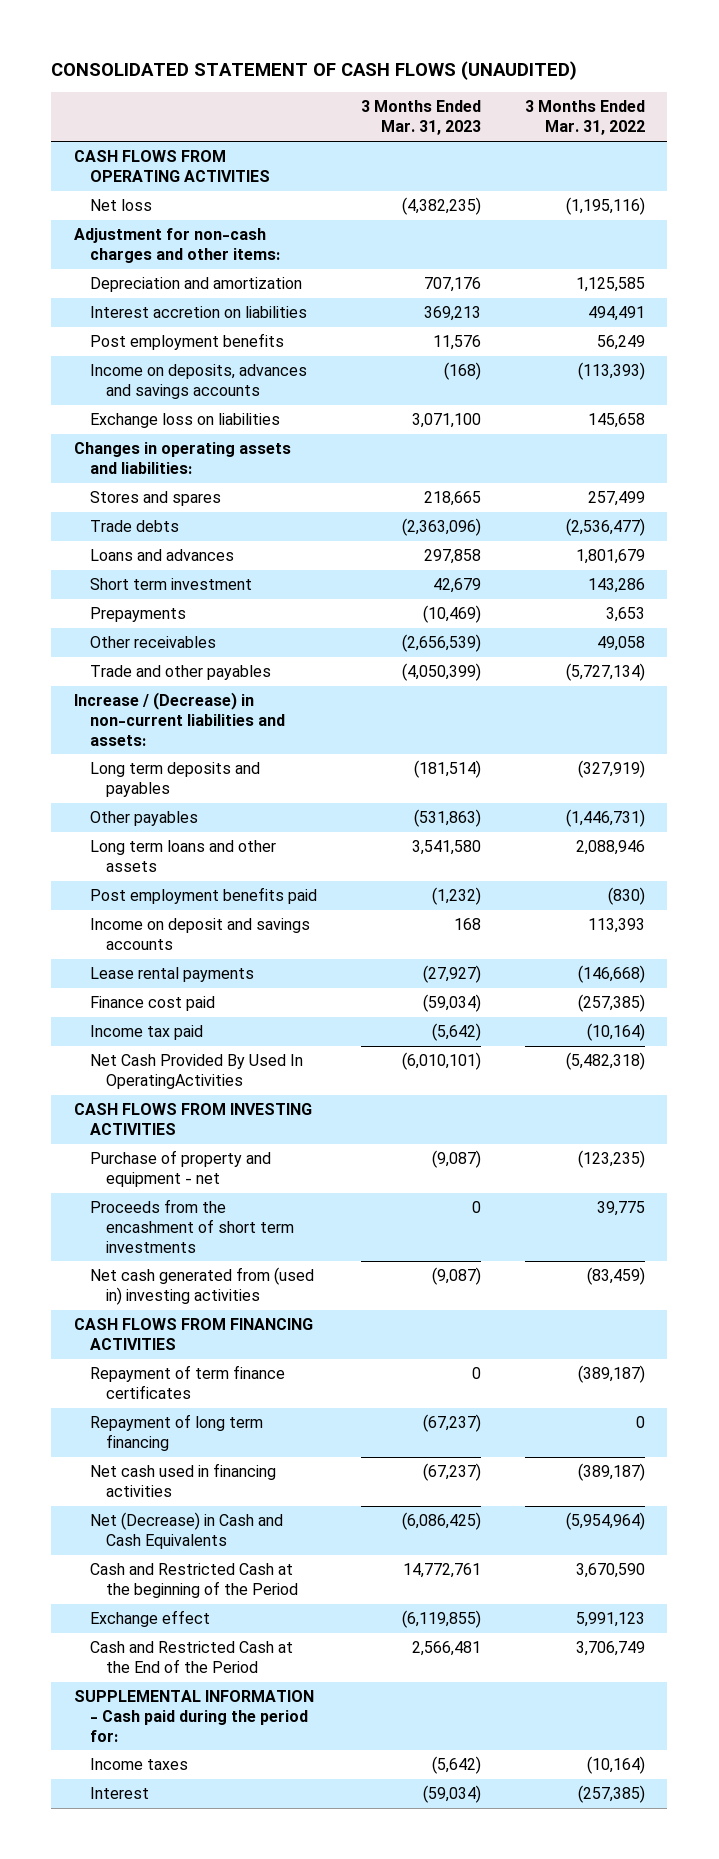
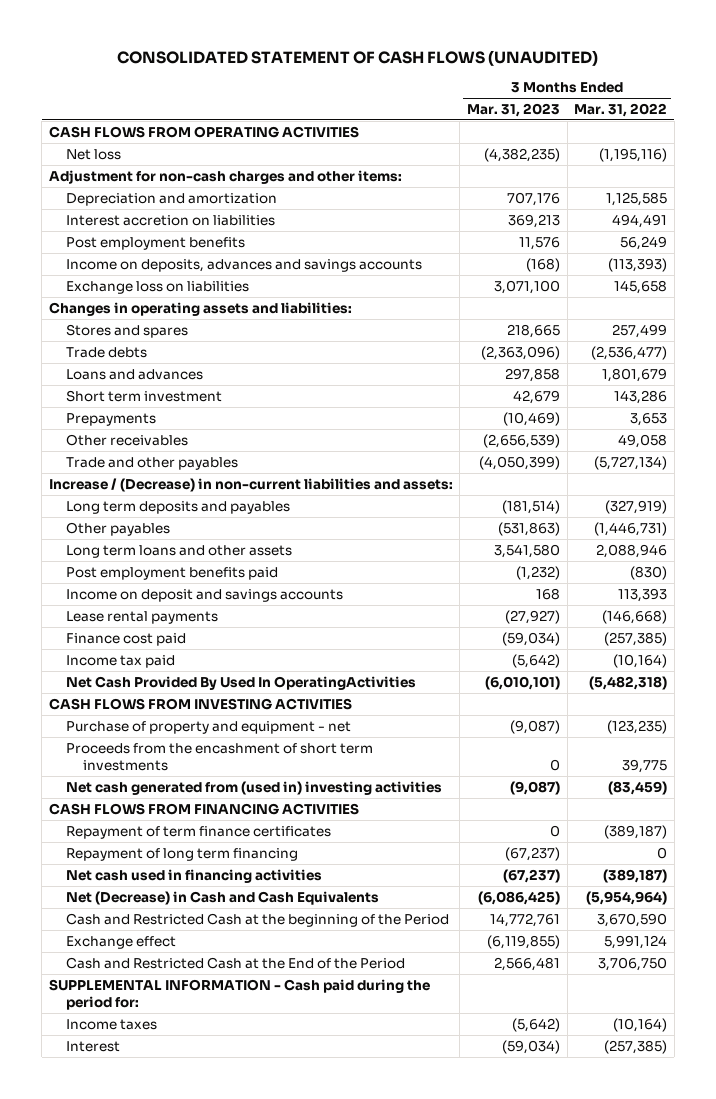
[576,1612,646,1628] 5,991,123 -> [604,934,668,949] 5,991,124
[576,1641,646,1657] 3,706,749 -> [598,956,668,971] 3,706,750

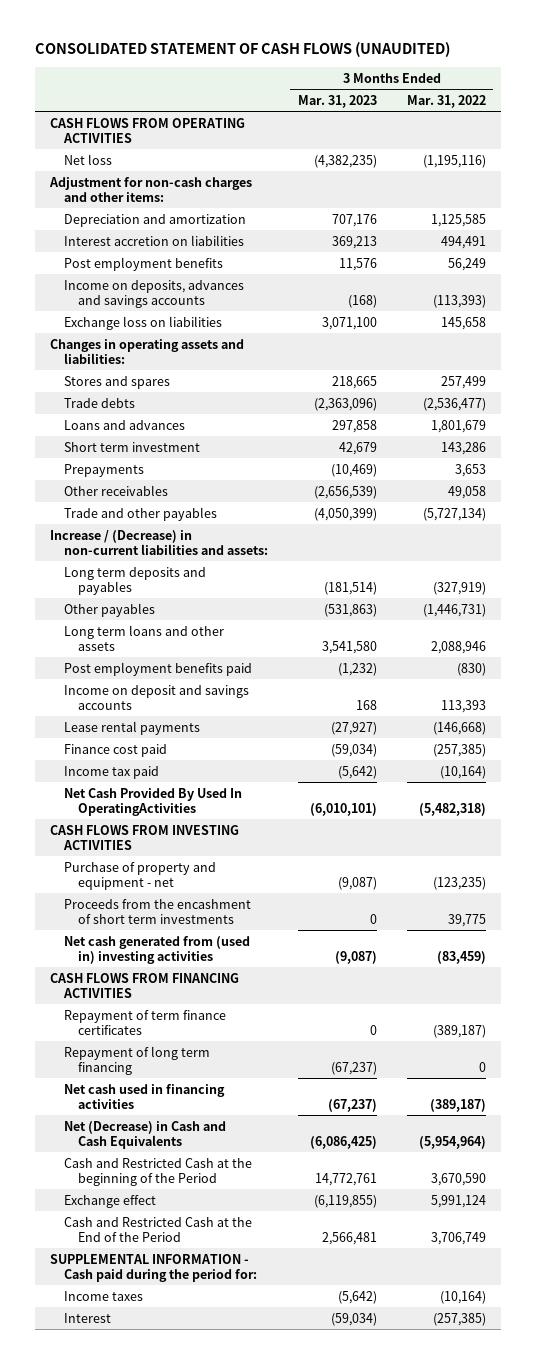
[598,956,668,971] 3,706,750 -> [430,1232,486,1246] 3,706,749

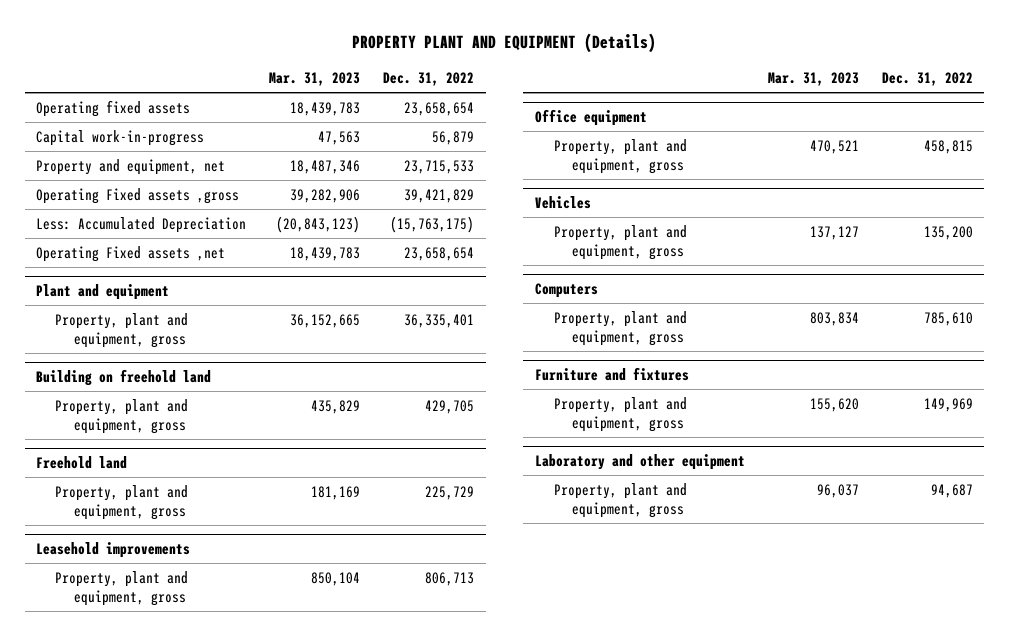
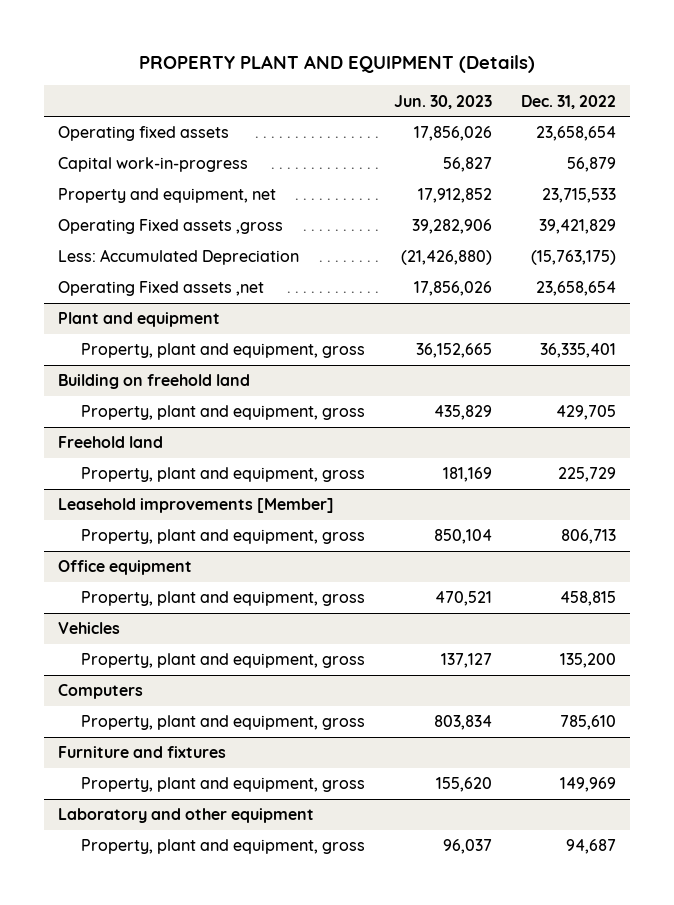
[269,72,361,87] Mar. 31, 2023 -> none
none -> [393,94,492,109] Jun. 30, 2023
[36,542,191,559] Leasehold improvements -> [58,498,335,514] Leasehold improvements [Member]

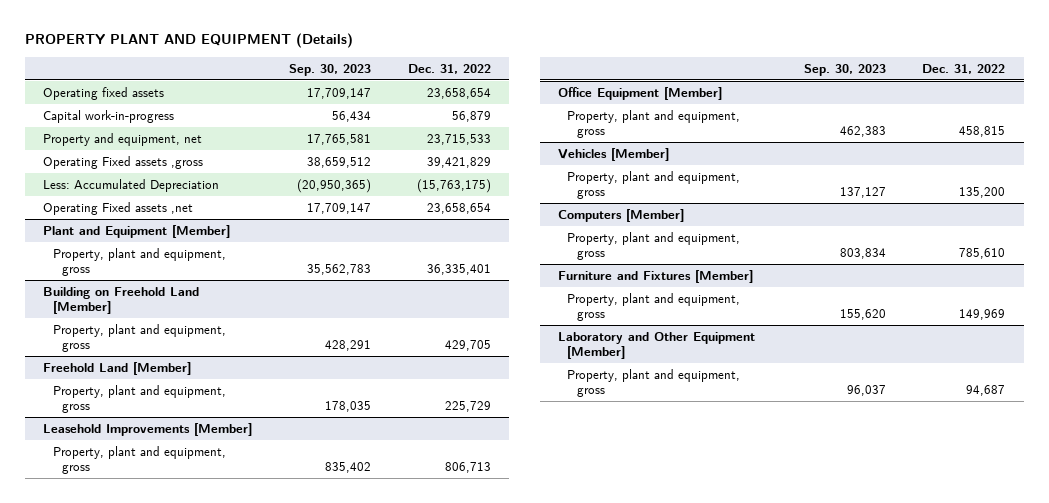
[393,94,492,109] Jun. 30, 2023 -> none
none -> [289,63,372,76] Sep. 30, 2023
[58,312,221,328] Plant and equipment -> [43,224,231,238] Plant and Equipment [Member]
[58,374,251,390] Building on freehold land -> [43,286,200,314] Building on Freehold Land [Member]
[58,436,164,449] Freehold land -> [43,361,192,375] Freehold Land [Member]
[58,498,335,514] Leasehold improvements [Member] -> [43,422,253,436] Leasehold Improvements [Member]
[58,560,193,576] Office equipment -> [558,86,723,100] Office Equipment [Member]
[58,622,121,635] Vehicles -> [558,147,670,161] Vehicles [Member]
[58,684,144,700] Computers -> [558,208,685,222] Computers [Member]
[58,746,227,759] Furniture and fixtures -> [558,269,754,283] Furniture and Fixtures [Member]
[58,808,315,824] Laboratory and other equipment -> [558,331,756,359] Laboratory and Other Equipment [Member]

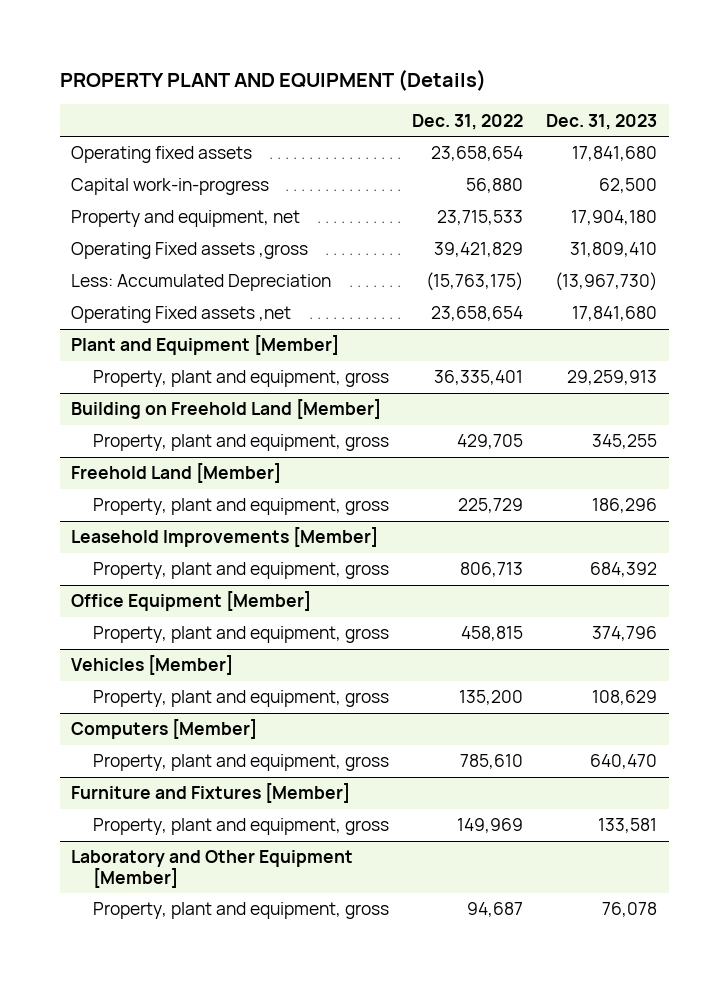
[289,63,372,76] Sep. 30, 2023 -> none
none -> [546,113,658,130] Dec. 31, 2023
[451,110,491,122] 56,879 -> [466,178,524,194] 56,880

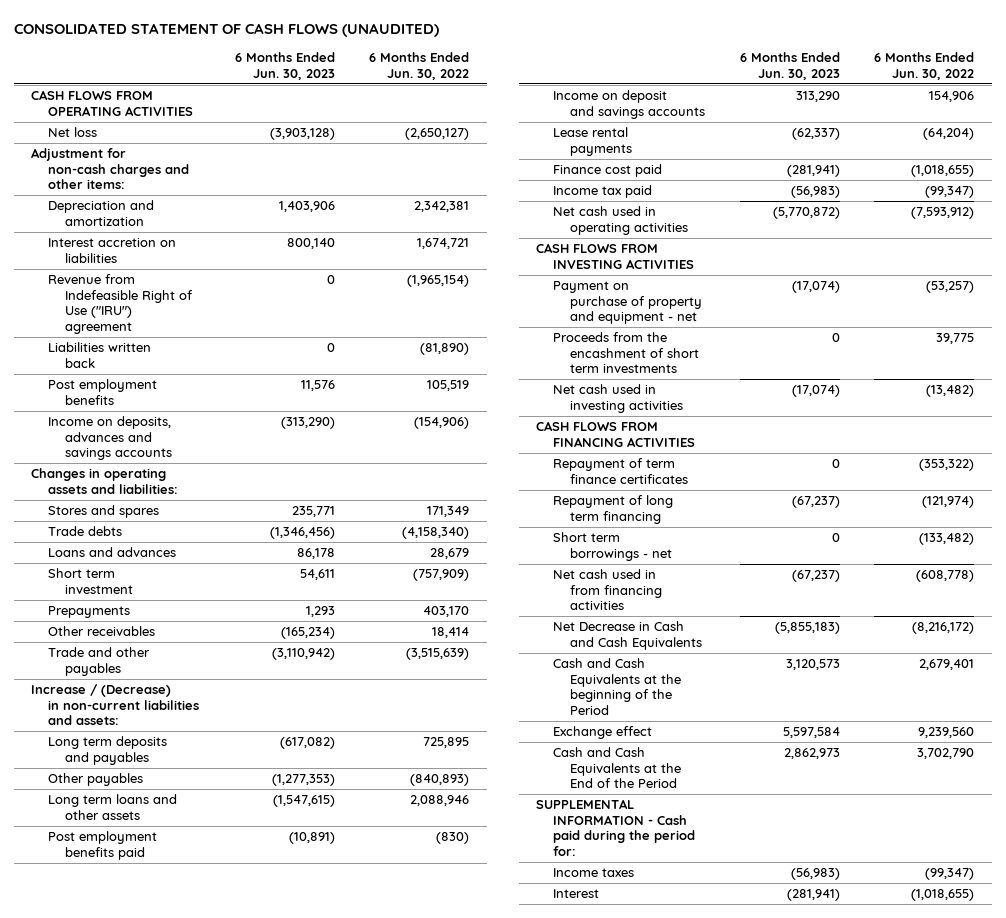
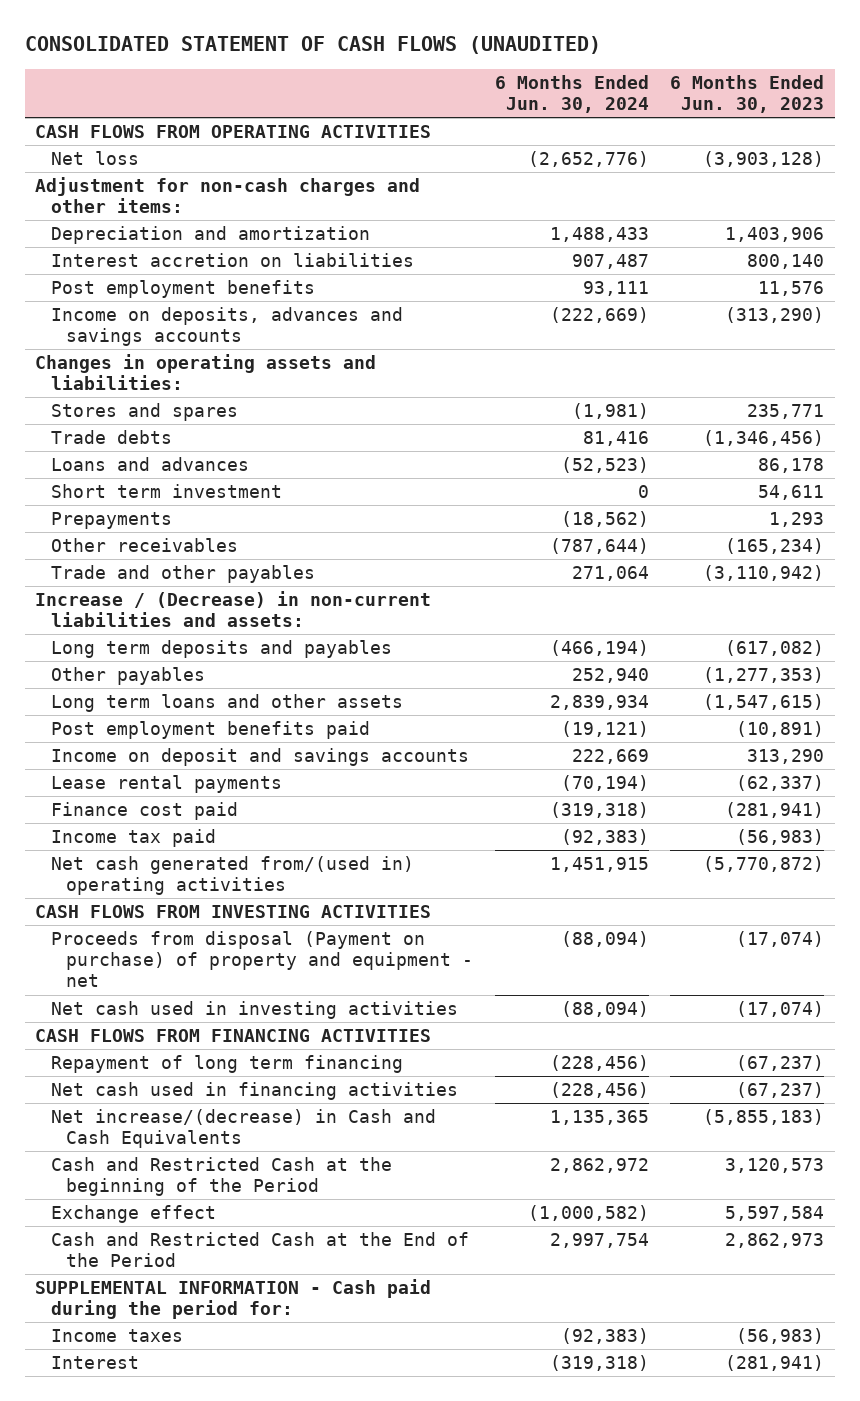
[369,52,470,80] 6 Months Ended Jun. 30, 2022 -> none
none -> [494,74,649,113] 6 Months Ended Jun. 30, 2024
[48,274,194,334] Revenue from Indefeasible Right of Use ("IRU") agreement -> none
[48,342,152,368] Liabilities written back -> none
[553,206,689,235] Net cash used in operating activities -> [50,855,414,896] Net cash generated from/(used in) operating activities
[553,332,700,374] Proceeds from the encashment of short term investments -> none
[553,281,703,325] Payment on purchase of property and equipment - net -> [50,930,474,988] Proceeds from disposal (Payment on purchase) of property and equipment - net
[553,458,689,484] Repayment of term finance certificates -> none
[553,532,673,561] Short term borrowings - net -> none
[553,569,663,611] Net cash used in from financing activities -> [50,1081,458,1100] Net cash used in financing activities
[553,621,703,650] Net Decrease in Cash and Cash Equivalents -> [50,1108,436,1149] Net increase/(decrease) in Cash and Cash Equivalents
[553,658,682,715] Cash and Cash Equivalents at the beginning of the Period -> [50,1156,392,1197] Cash and Restricted Cash at the beginning of the Period
[553,747,682,789] Cash and Cash Equivalents at the End of the Period -> [50,1231,469,1268] Cash and Restricted Cash at the End of the Period

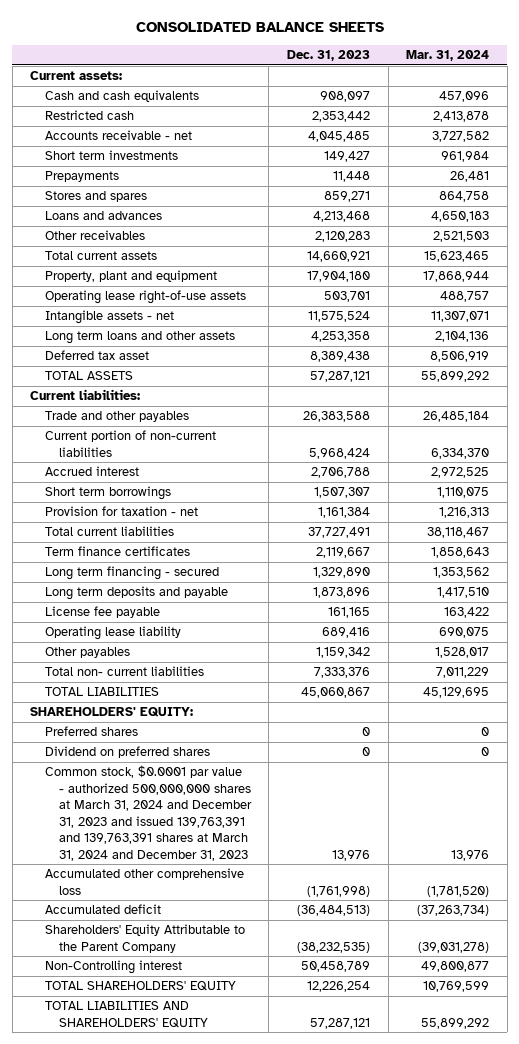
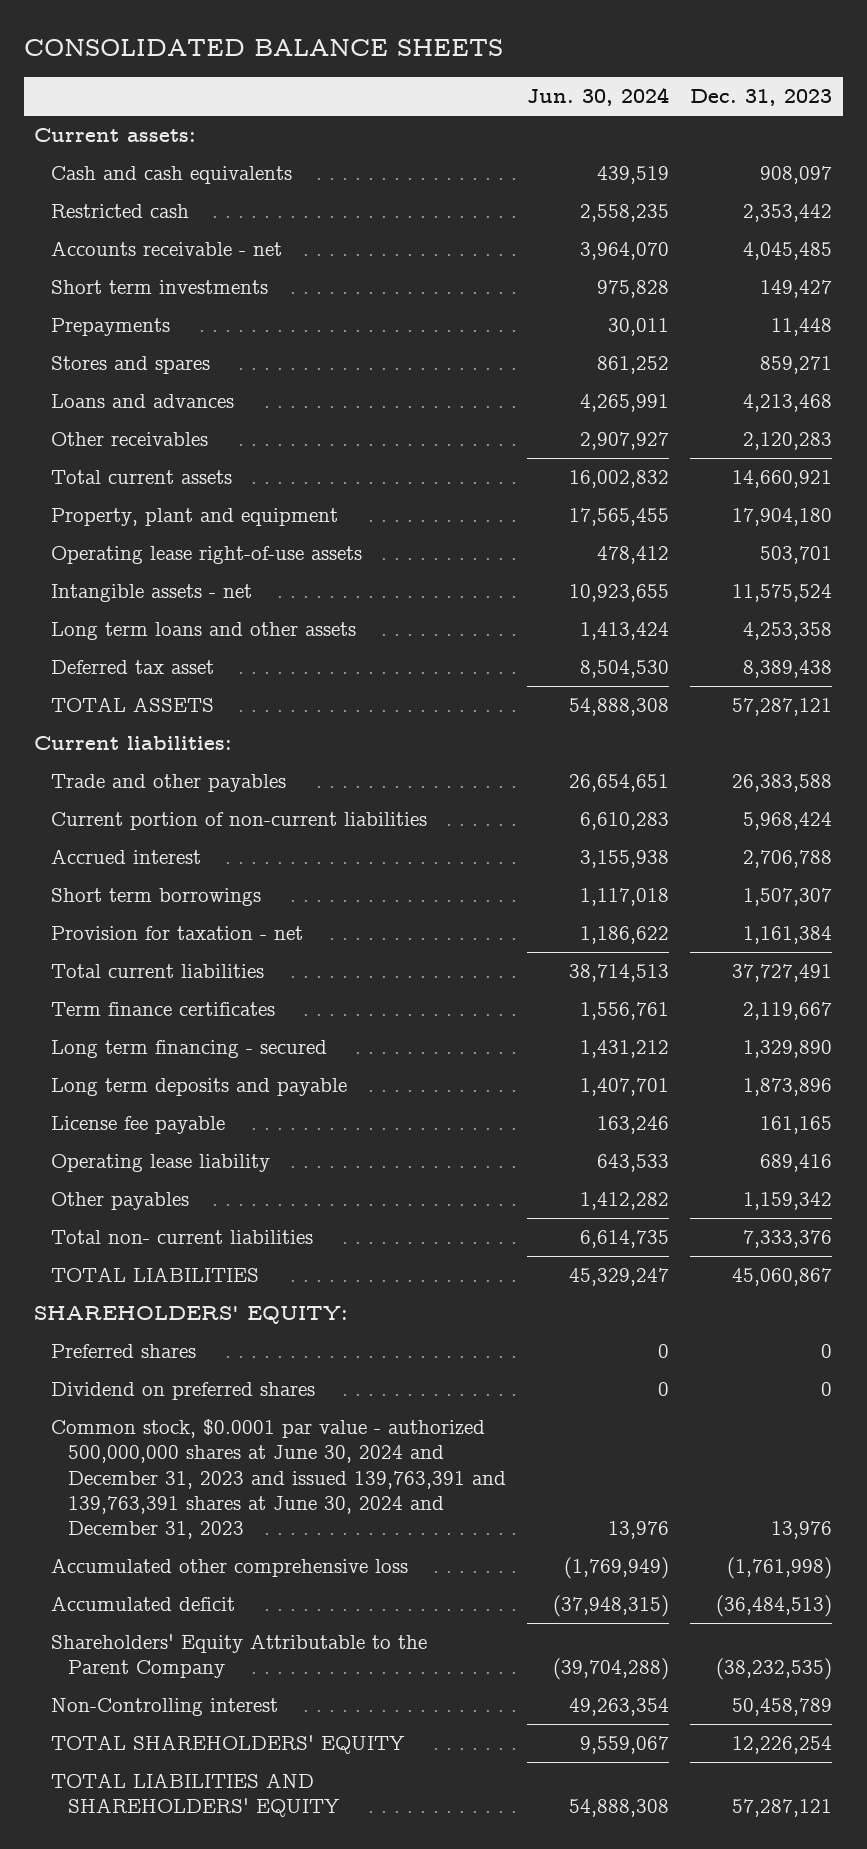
[406,50,490,62] Mar. 31, 2024 -> none
none -> [527,87,670,107] Jun. 30, 2024
[44,765,252,861] Common stock, $0.0001 par value - authorized 500,000,000 shares at March 31, 2024 and December 31, 2023 and issued 139,763,391 and 139,763,391 shares at March 31, 2024 and December 31, 2023 -> [51,1419,507,1540] Common stock, $0.0001 par value - authorized 500,000,000 shares at June 30, 2024 and December 31, 2023 and issued 139,763,391 and 139,763,391 shares at June 30, 2024 and December 31, 2023

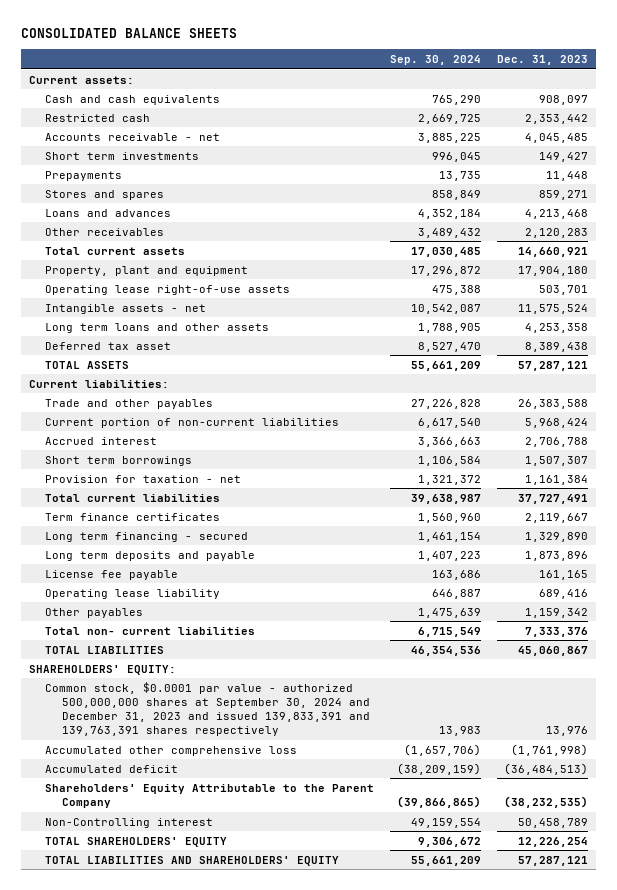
[527,87,670,107] Jun. 30, 2024 -> none
none -> [390,54,482,65] Sep. 30, 2024
[51,1344,197,1359] Preferred shares -> none
[51,1382,316,1401] Dividend on preferred shares -> none
[51,1419,507,1540] Common stock, $0.0001 par value - authorized 500,000,000 shares at June 30, 2024 and December 31, 2023 and issued 139,763,391 and 139,763,391 shares at June 30, 2024 and December 31, 2023 -> [45,681,370,737] Common stock, $0.0001 par value - authorized 500,000,000 shares at September 30, 2024 and December 31, 2023 and issued 139,833,391 and 139,763,391 shares respectively

